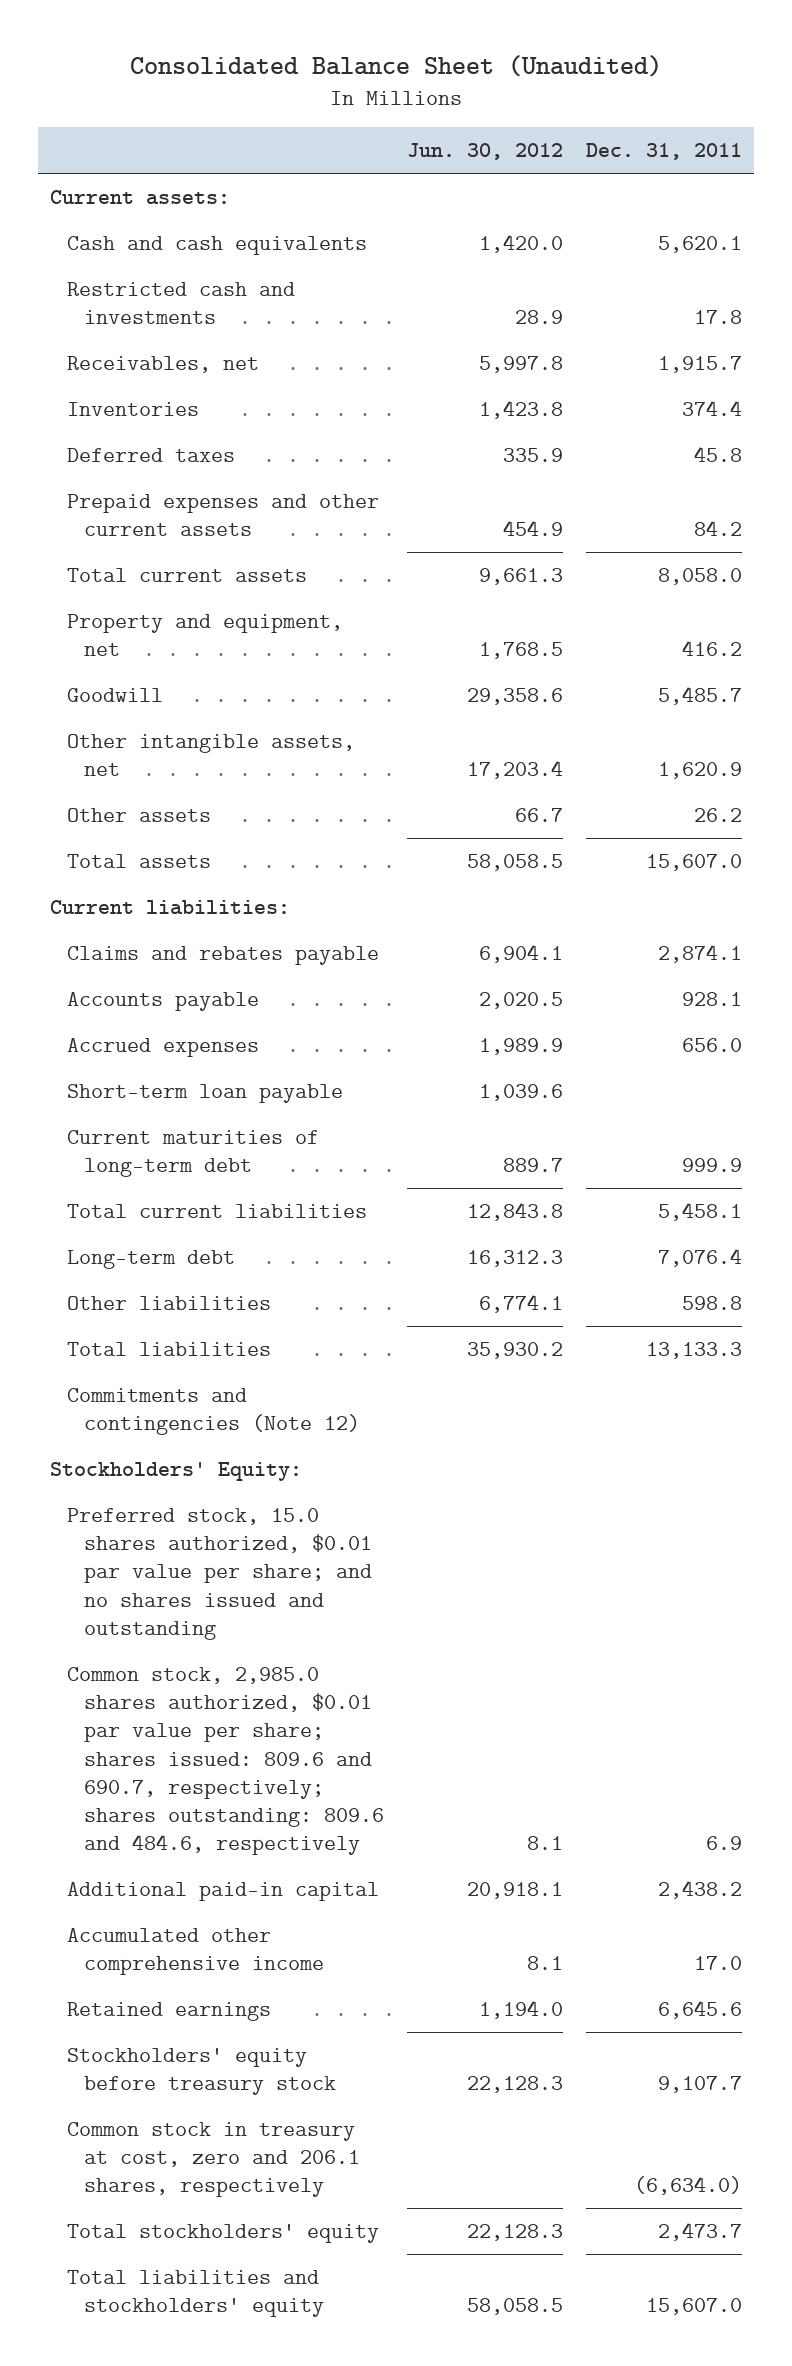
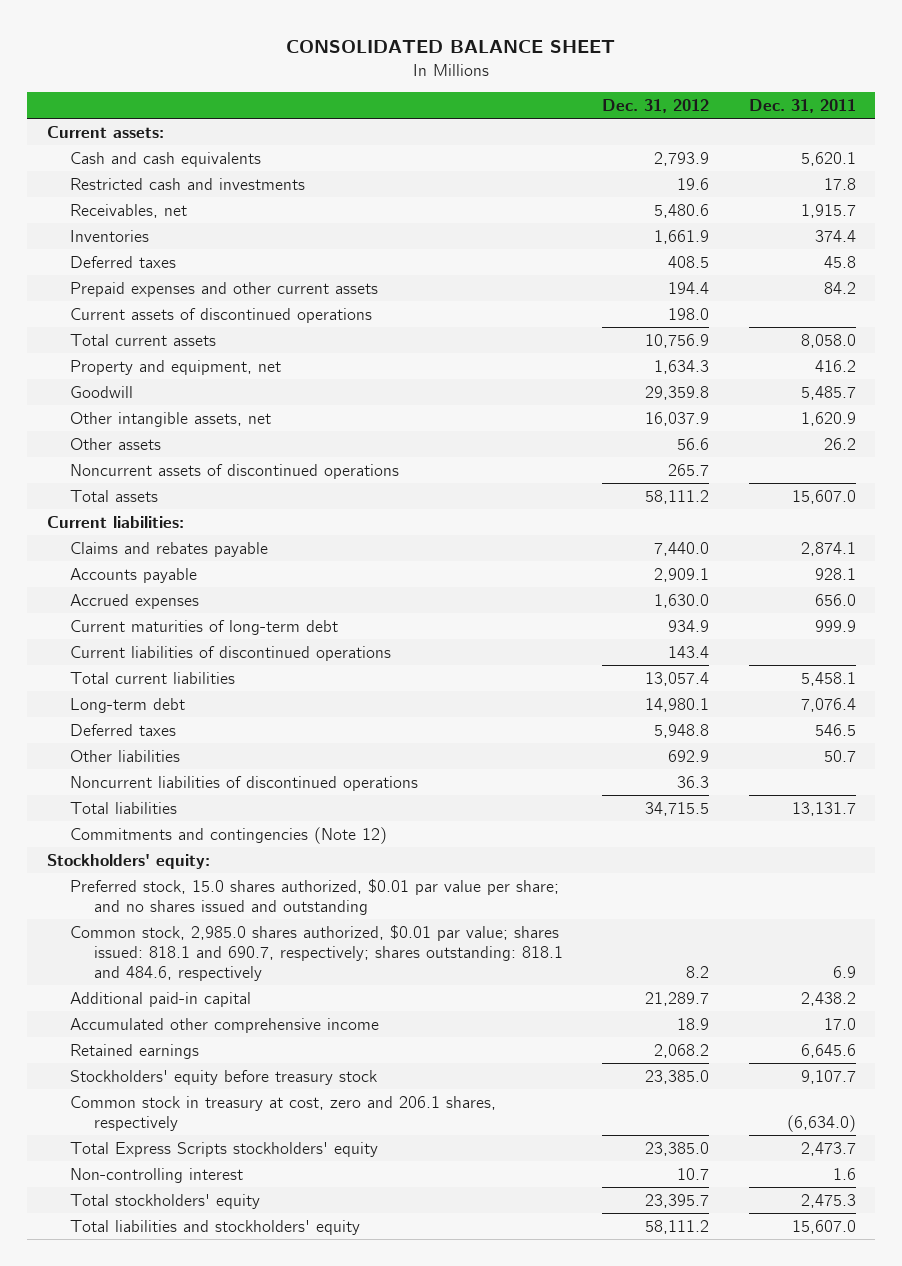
[129,54,662,77] Consolidated Balance Sheet (Unaudited) -> [286,40,616,54] CONSOLIDATED BALANCE SHEET
[406,143,563,161] Jun. 30, 2012 -> none
none -> [602,99,710,114] Dec. 31, 2012
none -> [70,307,373,323] Current assets of discontinued operations
none -> [70,463,400,479] Noncurrent assets of discontinued operations
[66,1083,343,1103] Short-term loan payable -> none
none -> [70,645,392,661] Current liabilities of discontinued operations
none -> [70,723,177,736] Deferred taxes
[682,1295,743,1310] 598.8 -> [823,749,856,762] 50.7
none -> [70,775,419,791] Noncurrent liabilities of discontinued operations
[646,1341,743,1359] 13,133.3 -> [791,801,856,816] 13,131.7
[49,1461,302,1481] Stockholders' Equity: -> [46,853,210,869] Stockholders' equity:
[66,1666,384,1856] Common stock, 2,985.0 shares authorized, $0.01 par value per share; shares issued: 809.6 and 690.7, respectively; shares outstanding: 809.6 and 484.6, respectively -> [70,924,564,982] Common stock, 2,985.0 shares authorized, $0.01 par value; shares issued: 818.1 and 690.7, respectively; shares outstanding: 818.1 and 484.6, respectively
none -> [70,1141,379,1157] Total Express Scripts stockholders' equity
none -> [70,1167,244,1183] Non-controlling interest
[658,2221,743,2241] 2,473.7 -> [800,1193,856,1208] 2,475.3

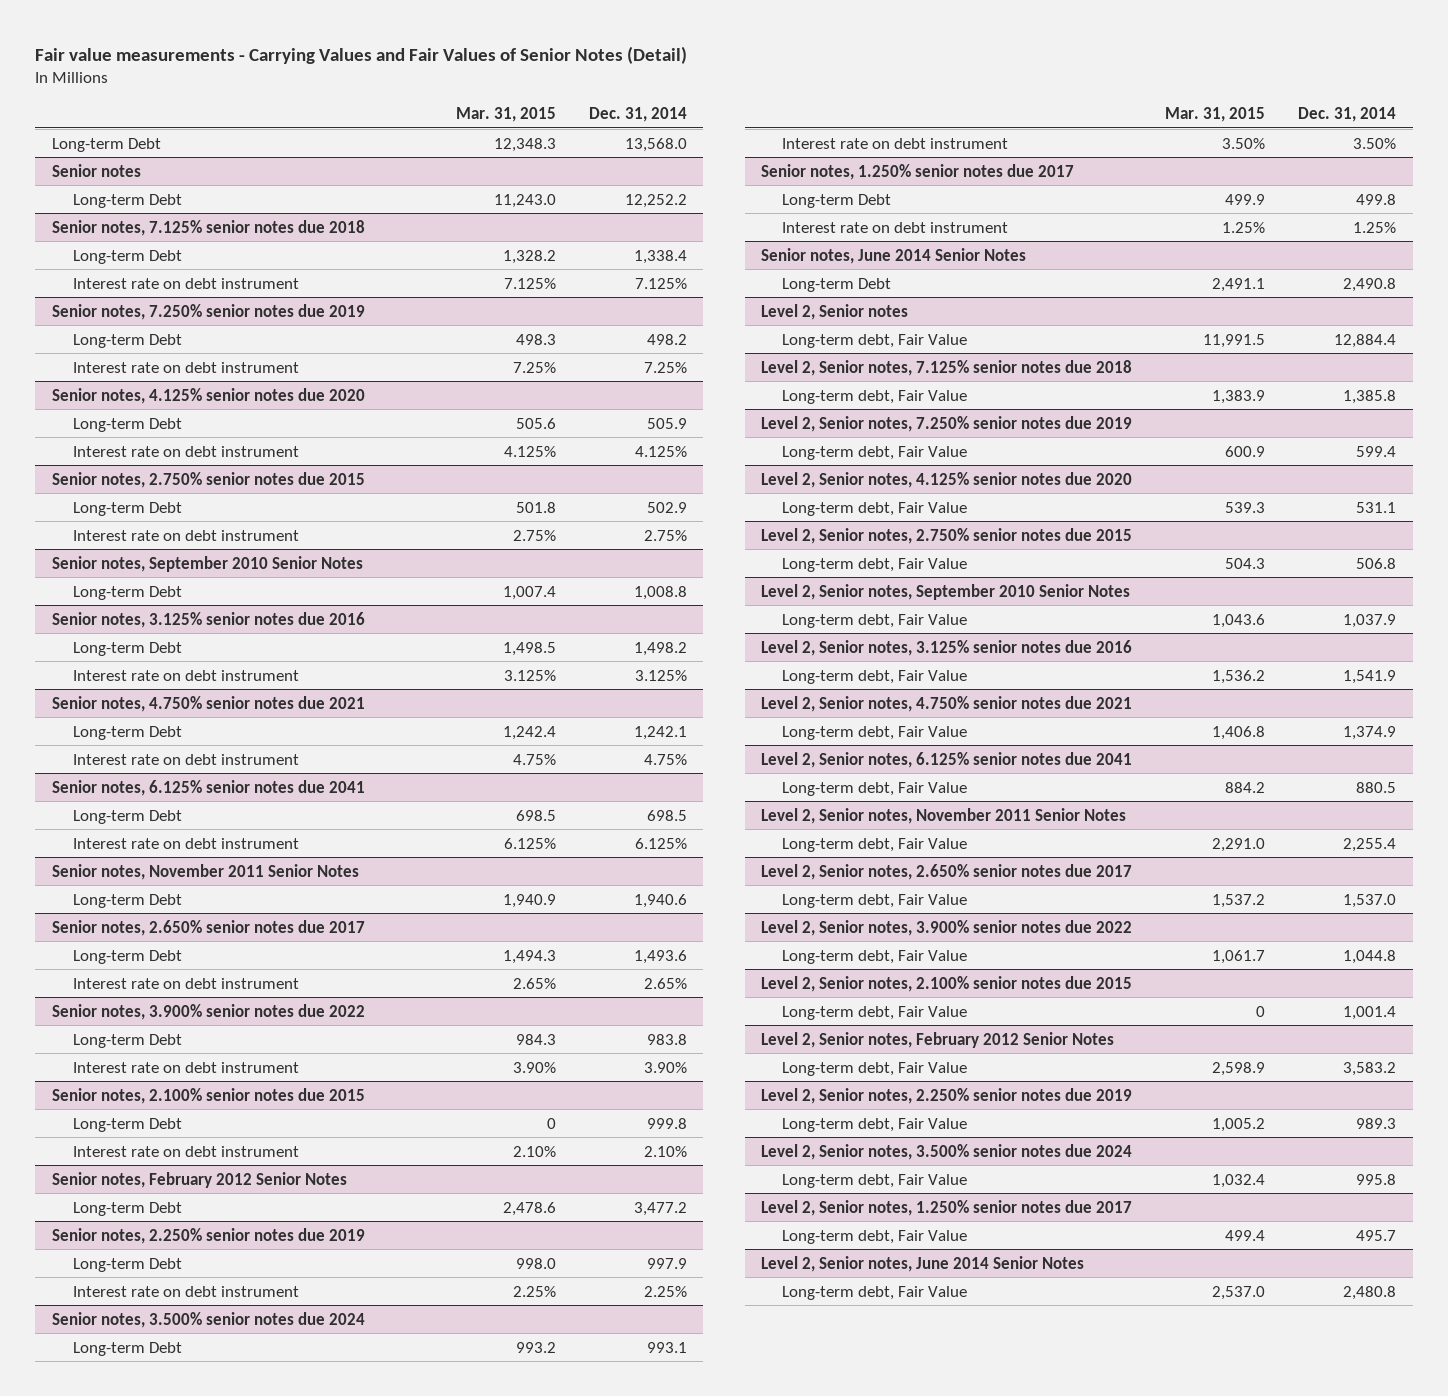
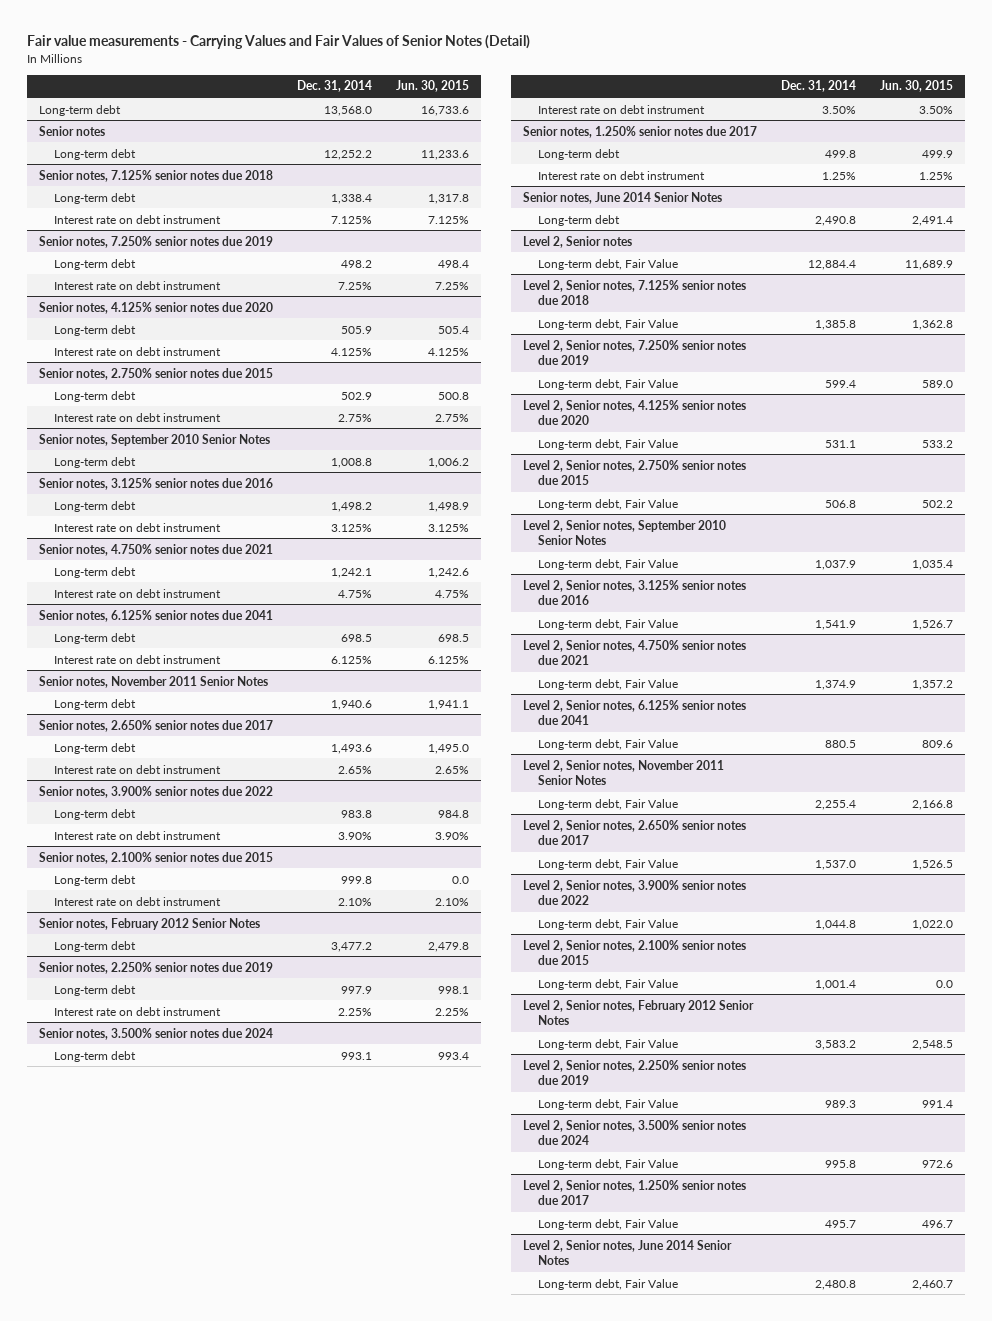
[455,107,556,123] Mar. 31, 2015 -> none
none -> [395,80,469,93] Jun. 30, 2015
[51,137,161,152] Long-term Debt -> [39,104,122,116] Long-term debt
[72,193,182,208] Long-term Debt -> [54,148,137,160] Long-term debt
[72,249,182,264] Long-term Debt -> [54,192,137,204] Long-term debt
[72,333,182,348] Long-term Debt -> [54,258,137,270] Long-term debt
[72,417,182,432] Long-term Debt -> [54,324,137,336] Long-term debt
[72,501,182,516] Long-term Debt -> [54,390,137,402] Long-term debt
[72,585,182,600] Long-term Debt -> [54,456,137,468] Long-term debt
[72,641,182,656] Long-term Debt -> [54,500,137,512] Long-term debt
[72,725,182,740] Long-term Debt -> [54,566,137,578] Long-term debt
[72,809,182,824] Long-term Debt -> [54,632,137,644] Long-term debt
[72,893,182,908] Long-term Debt -> [54,698,137,710] Long-term debt
[72,949,182,964] Long-term Debt -> [54,742,137,754] Long-term debt
[72,1033,182,1048] Long-term Debt -> [54,808,137,820] Long-term debt
[72,1117,182,1132] Long-term Debt -> [54,874,137,886] Long-term debt
[72,1201,182,1216] Long-term Debt -> [54,940,137,952] Long-term debt
[72,1257,182,1272] Long-term Debt -> [54,984,137,996] Long-term debt
[72,1341,182,1356] Long-term Debt -> [54,1050,137,1062] Long-term debt
[782,193,892,208] Long-term Debt -> [538,148,621,160] Long-term debt
[782,277,892,292] Long-term Debt -> [538,214,621,226] Long-term debt

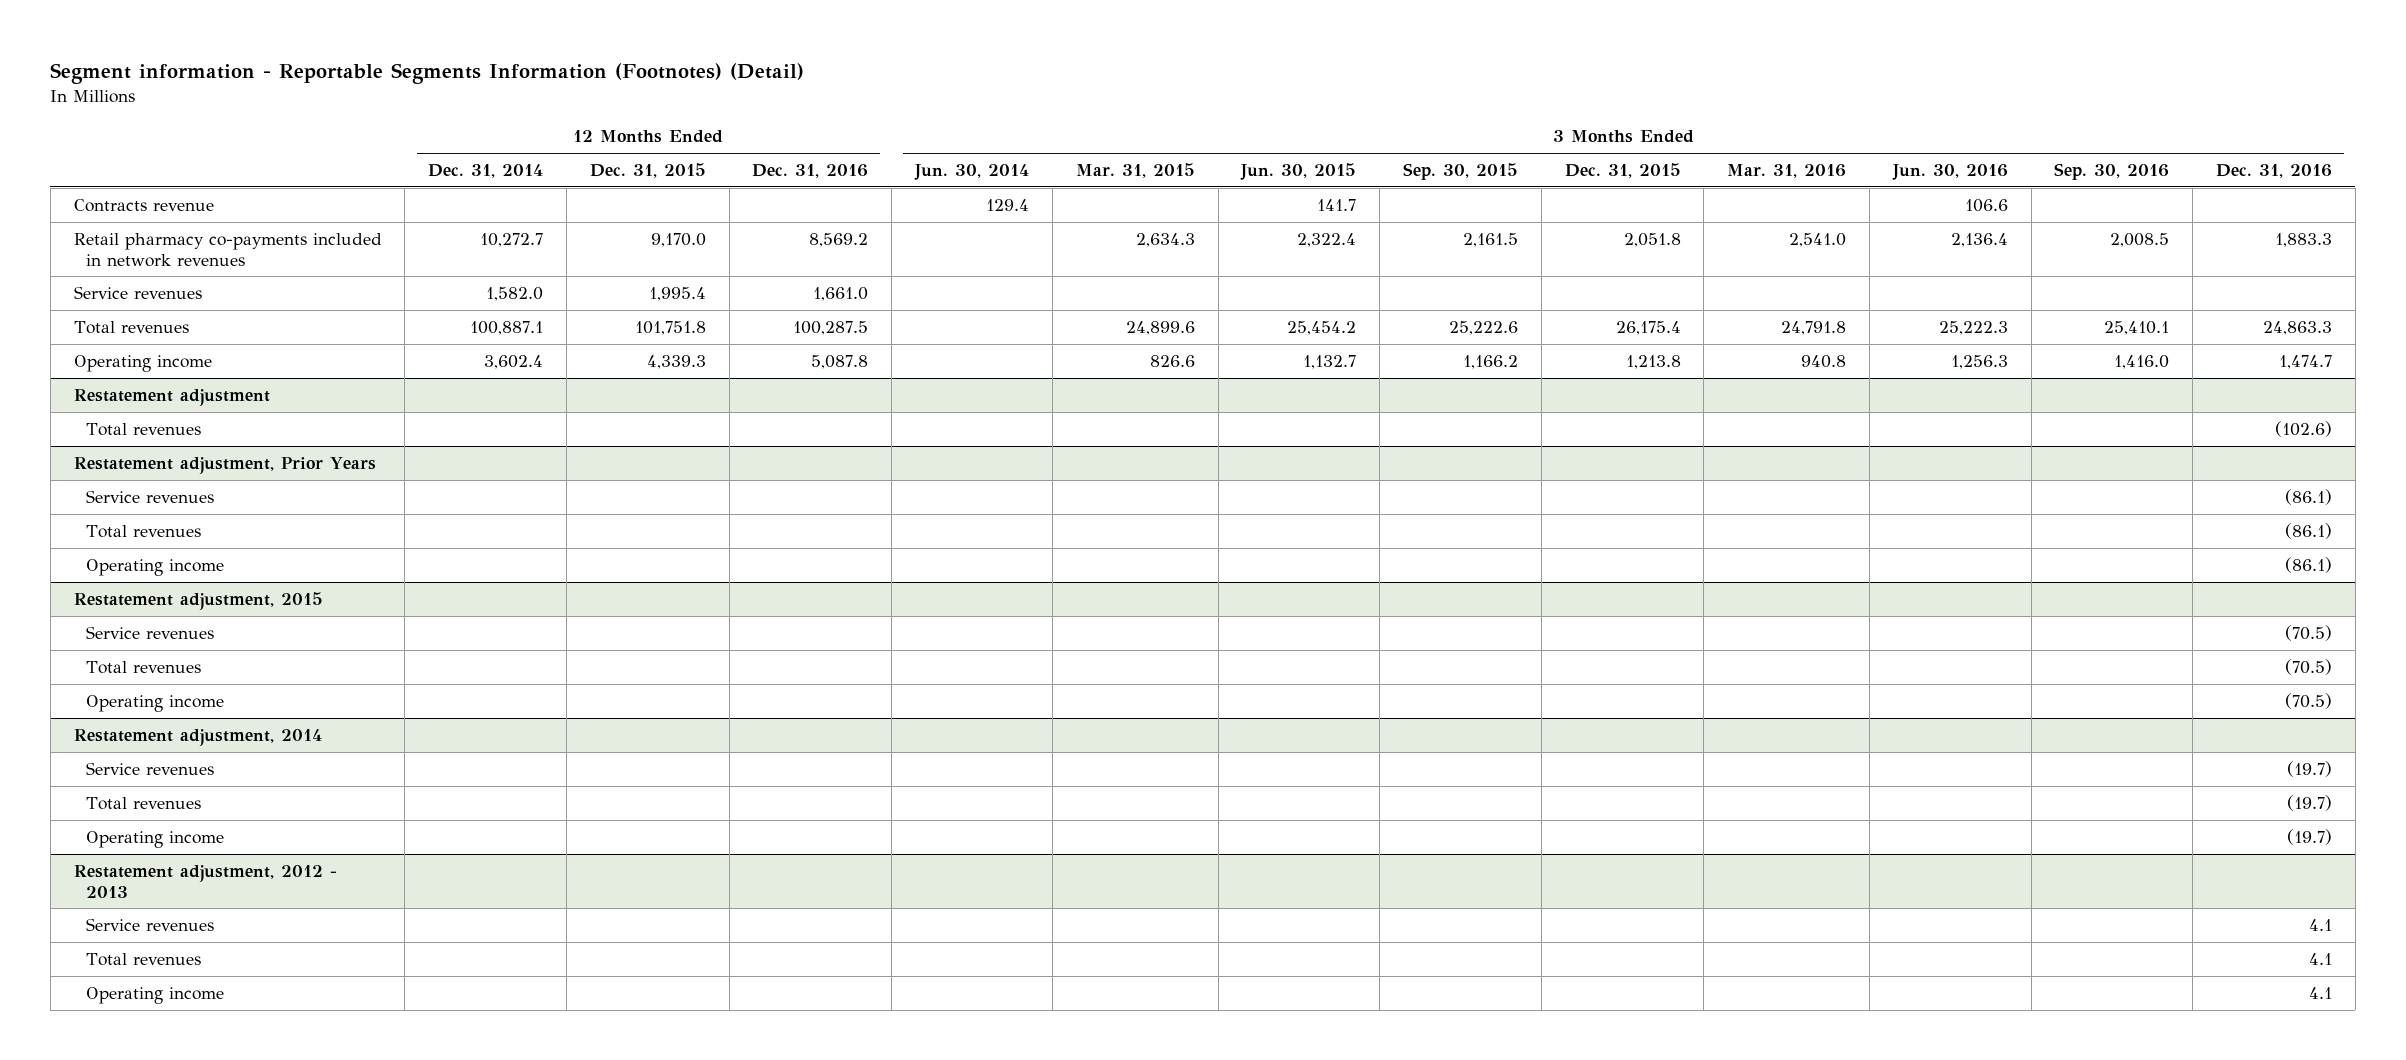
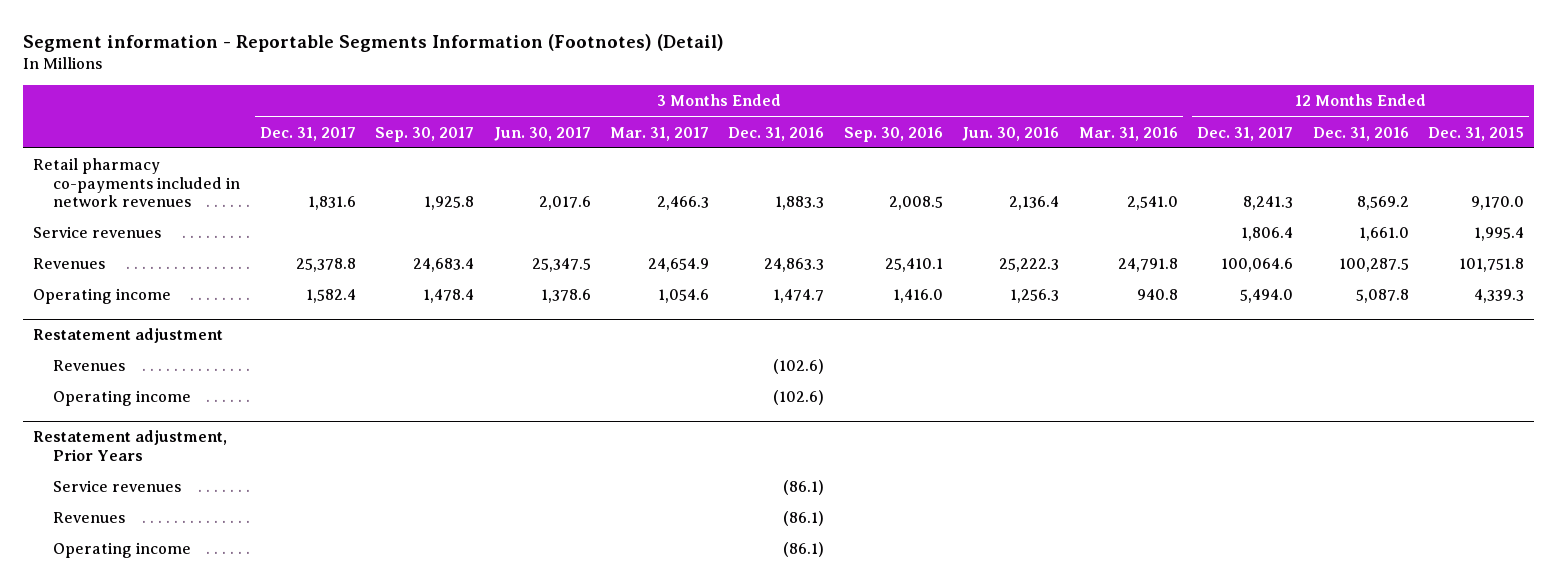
[428,164,544,179] Dec. 31, 2014 -> none
[914,164,1030,181] Jun. 30, 2014 -> none
[1075,163,1195,179] Mar. 31, 2015 -> none
[1240,163,1357,181] Jun. 30, 2015 -> none
[1402,163,1518,181] Sep. 30, 2015 -> none
[1564,163,1681,179] Dec. 31, 2015 -> none
none -> [259,126,356,141] Dec. 31, 2017
none -> [375,126,475,142] Sep. 30, 2017
none -> [493,126,591,141] Jun. 30, 2017
none -> [610,126,710,141] Mar. 31, 2017
none -> [1197,126,1294,141] Dec. 31, 2017
[73,198,214,212] Contracts revenue -> none
[73,320,189,334] Total revenues -> [32,258,105,270] Revenues
[86,422,202,436] Total revenues -> [53,360,126,372] Revenues
none -> [53,390,192,407] Operating income
[86,524,202,538] Total revenues -> [53,512,126,524] Revenues
[73,591,323,610] Restatement adjustment, 2015 -> none
[86,625,215,639] Service revenues -> none
[86,660,202,674] Total revenues -> none
[86,694,225,712] Operating income -> none
[73,728,322,746] Restatement adjustment, 2014 -> none
[86,761,215,775] Service revenues -> none
[86,796,202,810] Total revenues -> none
[86,830,225,848] Operating income -> none
[73,864,337,898] Restatement adjustment, 2012 - 2013 -> none
[86,917,215,931] Service revenues -> none
[86,952,202,966] Total revenues -> none
[86,986,225,1004] Operating income -> none

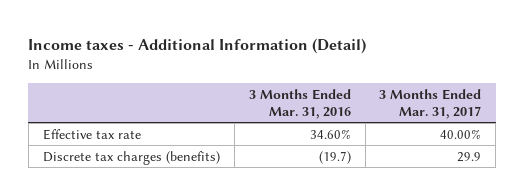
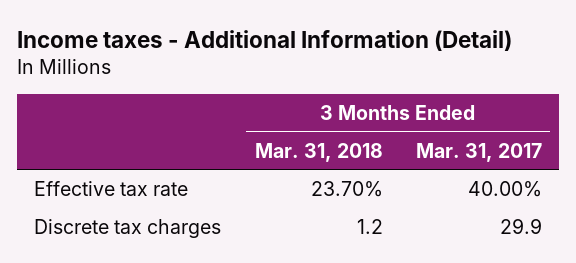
[248,88,351,119] 3 Months Ended Mar. 31, 2016 -> none
none -> [254,142,383,162] Mar. 31, 2018
[42,150,220,165] Discrete tax charges (benefits) -> [34,219,222,239] Discrete tax charges

